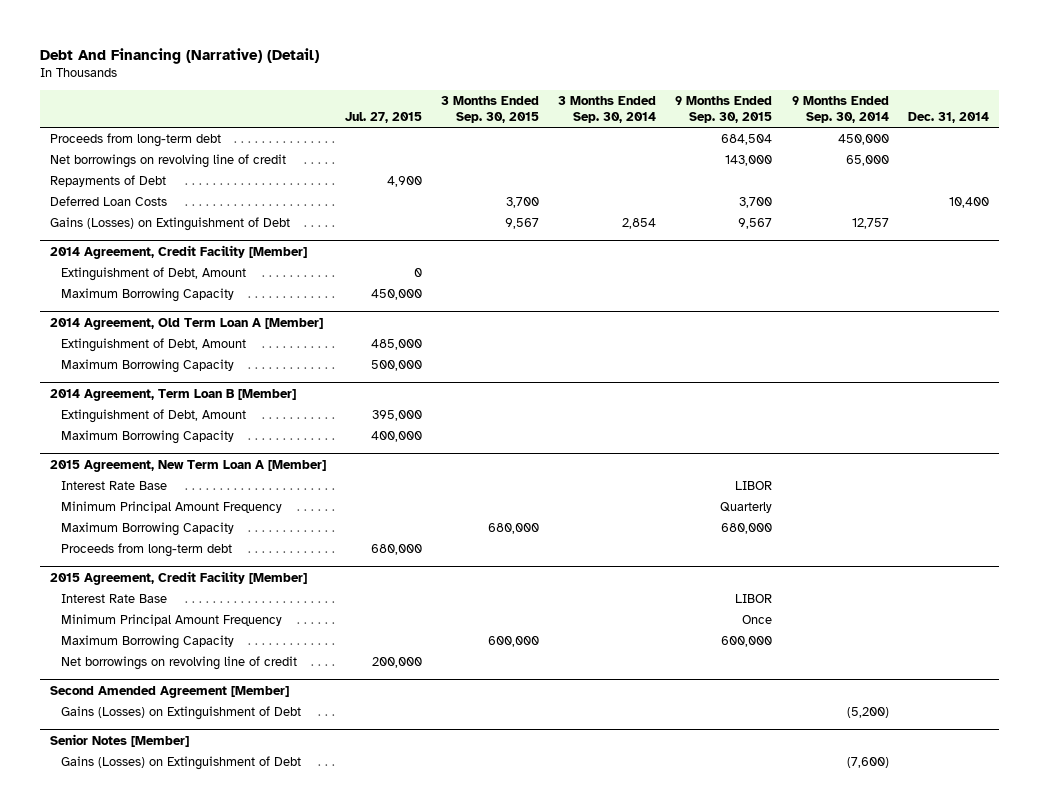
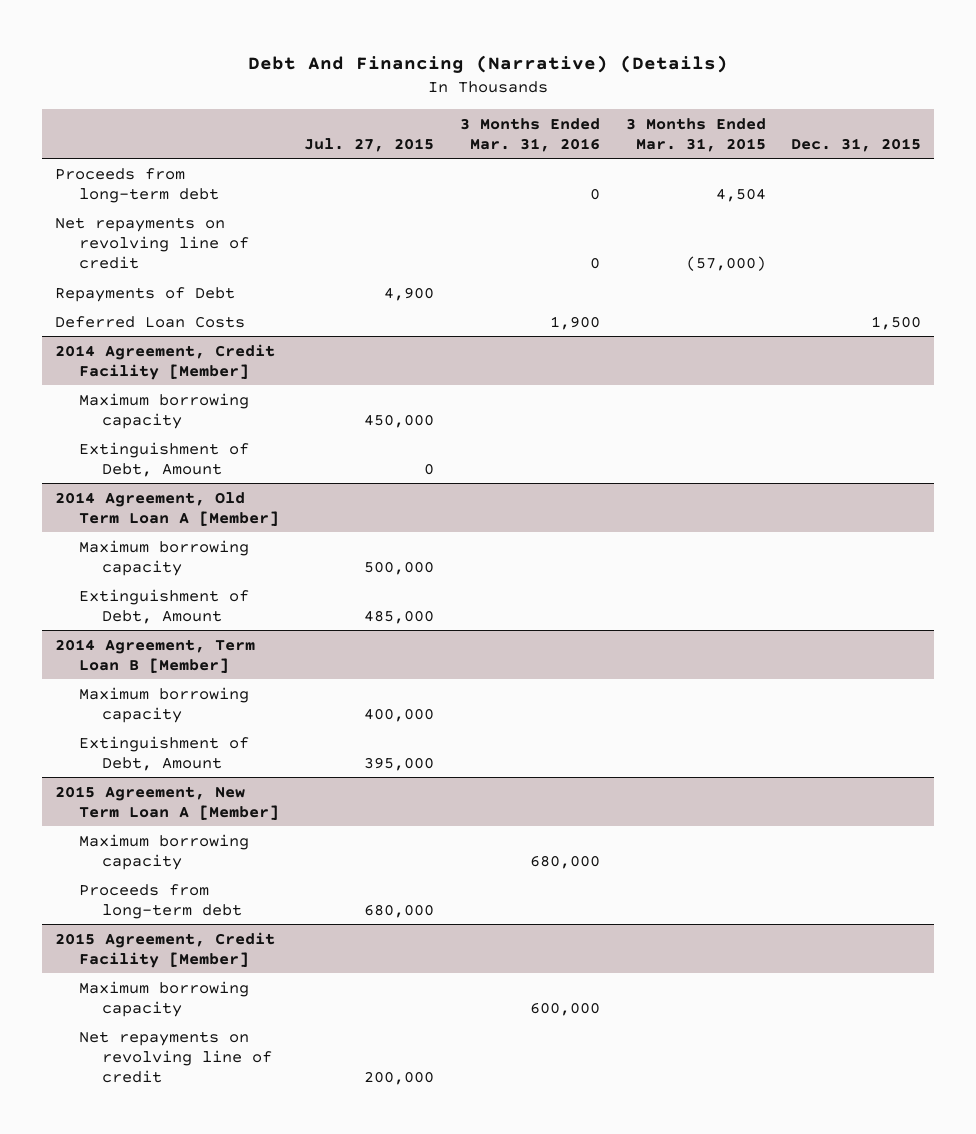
[39,47,319,64] Debt And Financing (Narrative) (Detail) -> [248,54,729,73] Debt And Financing (Narrative) (Details)
[440,96,539,124] 3 Months Ended Sep. 30, 2015 -> none
[558,96,657,124] 3 Months Ended Sep. 30, 2014 -> none
[675,96,773,124] 9 Months Ended Sep. 30, 2015 -> none
[791,96,889,124] 9 Months Ended Sep. 30, 2014 -> none
[907,112,989,124] Dec. 31, 2014 -> none
none -> [459,117,600,152] 3 Months Ended Mar. 31, 2016
none -> [625,117,766,152] 3 Months Ended Mar. 31, 2015
none -> [791,137,922,152] Dec. 31, 2015
[49,154,286,169] Net borrowings on revolving line of credit -> [54,216,249,270] Net repayments on revolving line of credit
[49,217,290,232] Gains (Losses) on Extinguishment of Debt -> none
none -> [78,392,249,429] Maximum borrowing capacity
[60,288,234,303] Maximum Borrowing Capacity -> none
none -> [78,539,249,576] Maximum borrowing capacity
[60,359,234,374] Maximum Borrowing Capacity -> none
none -> [78,686,249,723] Maximum borrowing capacity
[60,430,234,445] Maximum Borrowing Capacity -> none
[60,481,167,491] Interest Rate Base -> none
[60,501,282,514] Minimum Principal Amount Frequency -> none
[60,522,234,537] Maximum Borrowing Capacity -> [78,833,249,870] Maximum borrowing capacity
[60,594,167,604] Interest Rate Base -> none
[60,614,282,627] Minimum Principal Amount Frequency -> none
[49,685,289,698] Second Amended Agreement [Member] -> none
[60,706,301,721] Gains (Losses) on Extinguishment of Debt -> none
[49,733,189,747] Senior Notes [Member] -> none
[60,756,301,771] Gains (Losses) on Extinguishment of Debt -> none
[60,635,234,650] Maximum Borrowing Capacity -> [78,980,249,1017] Maximum borrowing capacity
[60,656,297,671] Net borrowings on revolving line of credit -> [78,1030,273,1084] Net repayments on revolving line of credit

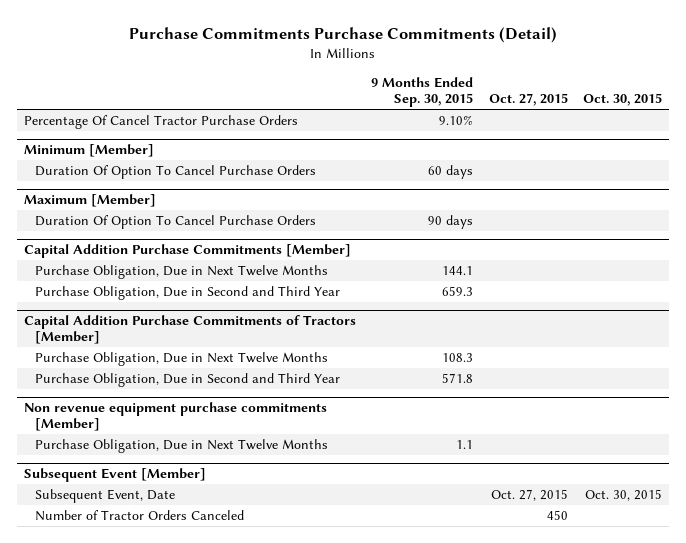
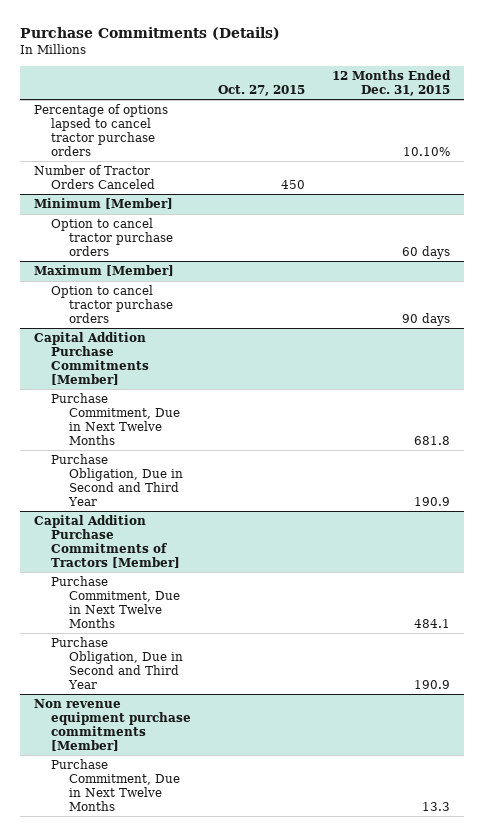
[129,26,558,43] Purchase Commitments Purchase Commitments (Detail) -> [20,27,281,41] Purchase Commitments (Details)
[371,76,474,108] 9 Months Ended Sep. 30, 2015 -> none
[582,93,662,107] Oct. 30, 2015 -> none
none -> [332,69,452,96] 12 Months Ended Dec. 31, 2015
[24,114,299,129] Percentage Of Cancel Tractor Purchase Orders -> [33,104,168,156] Percentage of options lapsed to cancel tractor purchase orders
none -> [33,165,156,189] Number of Tractor Orders Canceled
[35,164,317,179] Duration Of Option To Cancel Purchase Orders -> [51,218,173,256] Option to cancel tractor purchase orders
[35,214,317,229] Duration Of Option To Cancel Purchase Orders -> [51,285,173,323] Option to cancel tractor purchase orders
[35,264,329,279] Purchase Obligation, Due in Next Twelve Months -> [51,393,180,445] Purchase Commitment, Due in Next Twelve Months
[35,351,329,366] Purchase Obligation, Due in Next Twelve Months -> [51,576,180,628] Purchase Commitment, Due in Next Twelve Months
[24,468,207,483] Subsequent Event [Member] -> none
[35,488,176,503] Subsequent Event, Date -> none
[35,509,245,521] Number of Tractor Orders Canceled -> none
[35,438,329,453] Purchase Obligation, Due in Next Twelve Months -> [51,759,180,811] Purchase Commitment, Due in Next Twelve Months

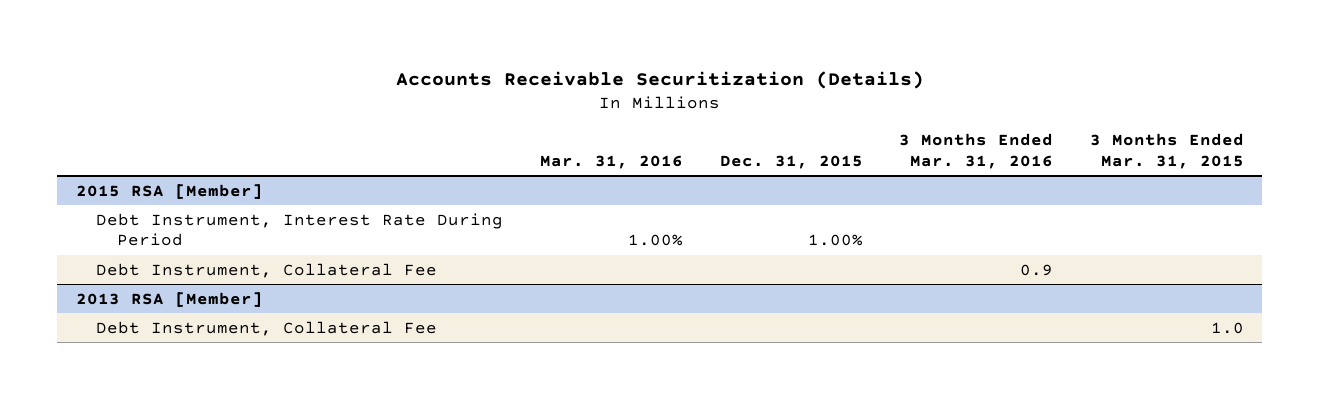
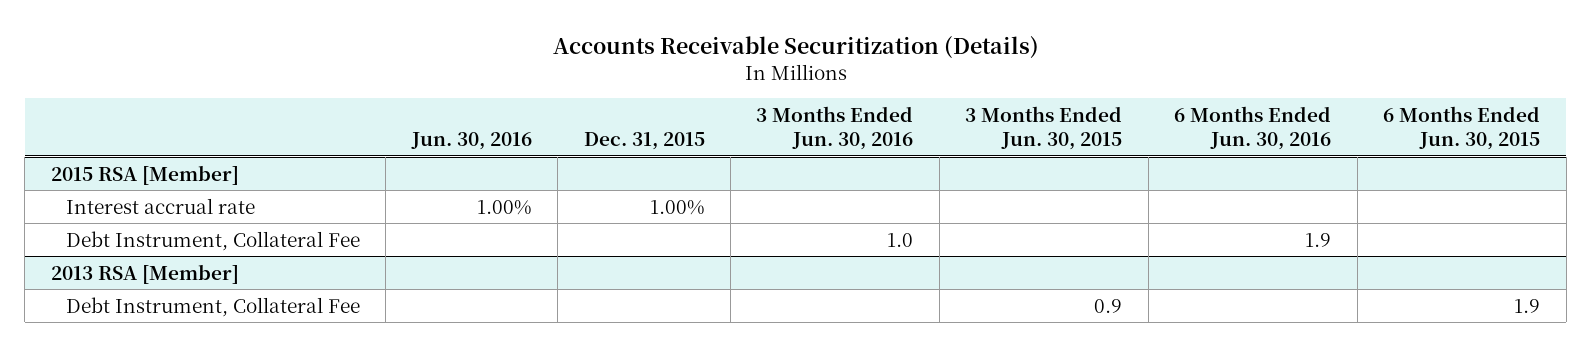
[539,154,683,169] Mar. 31, 2016 -> none
[899,133,1054,169] 3 Months Ended Mar. 31, 2016 -> none
[1089,133,1244,169] 3 Months Ended Mar. 31, 2015 -> none
none -> [410,132,532,151] Jun. 30, 2016
none -> [756,105,914,151] 3 Months Ended Jun. 30, 2016
none -> [965,105,1123,151] 3 Months Ended Jun. 30, 2015
none -> [1174,105,1332,151] 6 Months Ended Jun. 30, 2016
none -> [1383,105,1541,151] 6 Months Ended Jun. 30, 2015
[96,212,504,247] Debt Instrument, Interest Rate During Period -> [65,197,255,214] Interest accrual rate

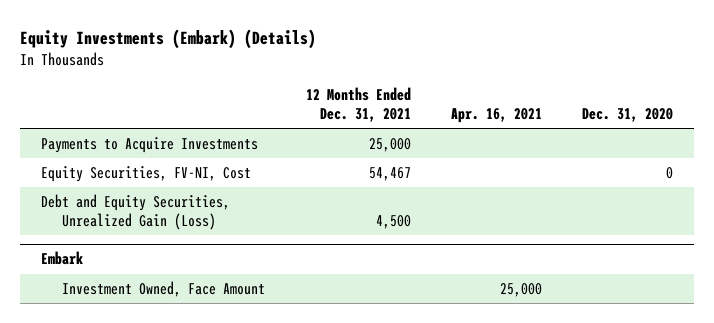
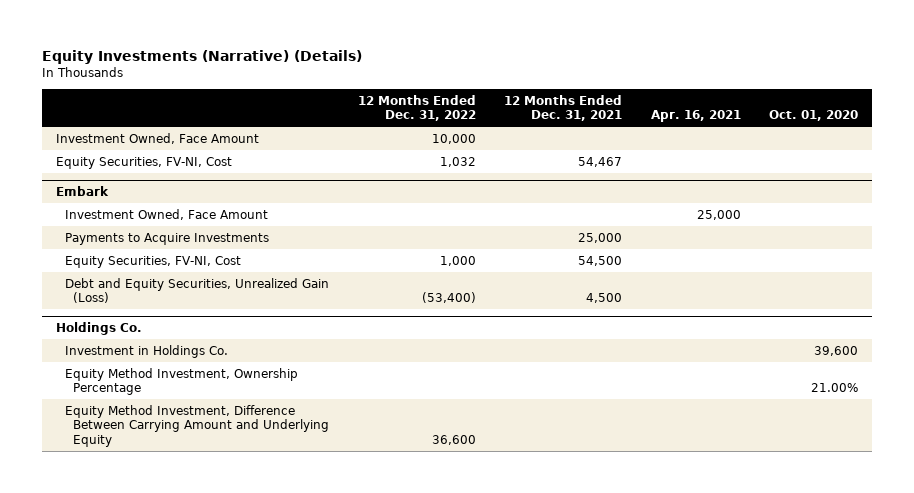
[20,29,317,50] Equity Investments (Embark) (Details) -> [41,49,362,64] Equity Investments (Narrative) (Details)
[582,107,674,122] Dec. 31, 2020 -> none
none -> [357,95,476,122] 12 Months Ended Dec. 31, 2022
none -> [769,110,859,122] Oct. 01, 2020
[40,136,258,153] Payments to Acquire Investments -> none
none -> [55,132,259,144] Investment Owned, Face Amount
[40,193,230,230] Debt and Equity Securities, Unrealized Gain (Loss) -> none
none -> [64,232,269,245] Payments to Acquire Investments
none -> [64,255,241,268] Equity Securities, FV-NI, Cost
none -> [64,277,329,304] Debt and Equity Securities, Unrealized Gain (Loss)
none -> [55,322,142,336] Holdings Co.
none -> [64,344,228,358] Investment in Holdings Co.
none -> [64,367,298,396] Equity Method Investment, Ownership Percentage
none -> [64,404,330,447] Equity Method Investment, Difference Between Carrying Amount and Underlying Equity

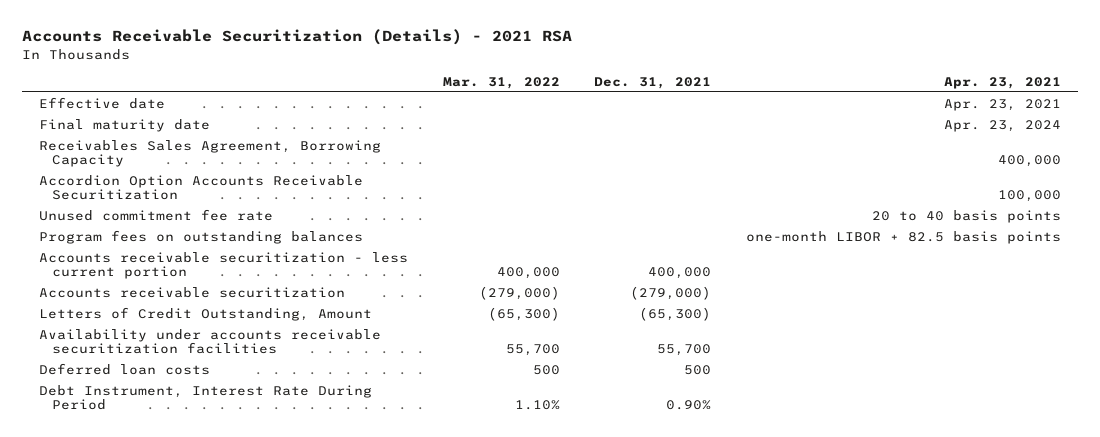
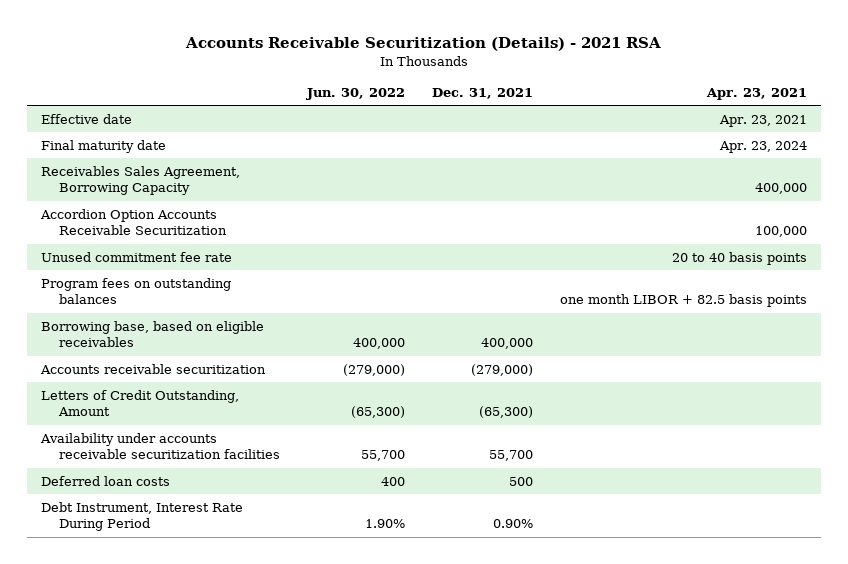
[442,76,560,89] Mar. 31, 2022 -> none
none -> [306,87,406,100] Jun. 30, 2022
[745,230,1061,244] one-month LIBOR + 82.5 basis points -> [560,294,808,308] one month LIBOR + 82.5 basis points
[39,251,409,280] Accounts receivable securitization - less current portion -> [40,320,264,348] Borrowing base, based on eligible receivables

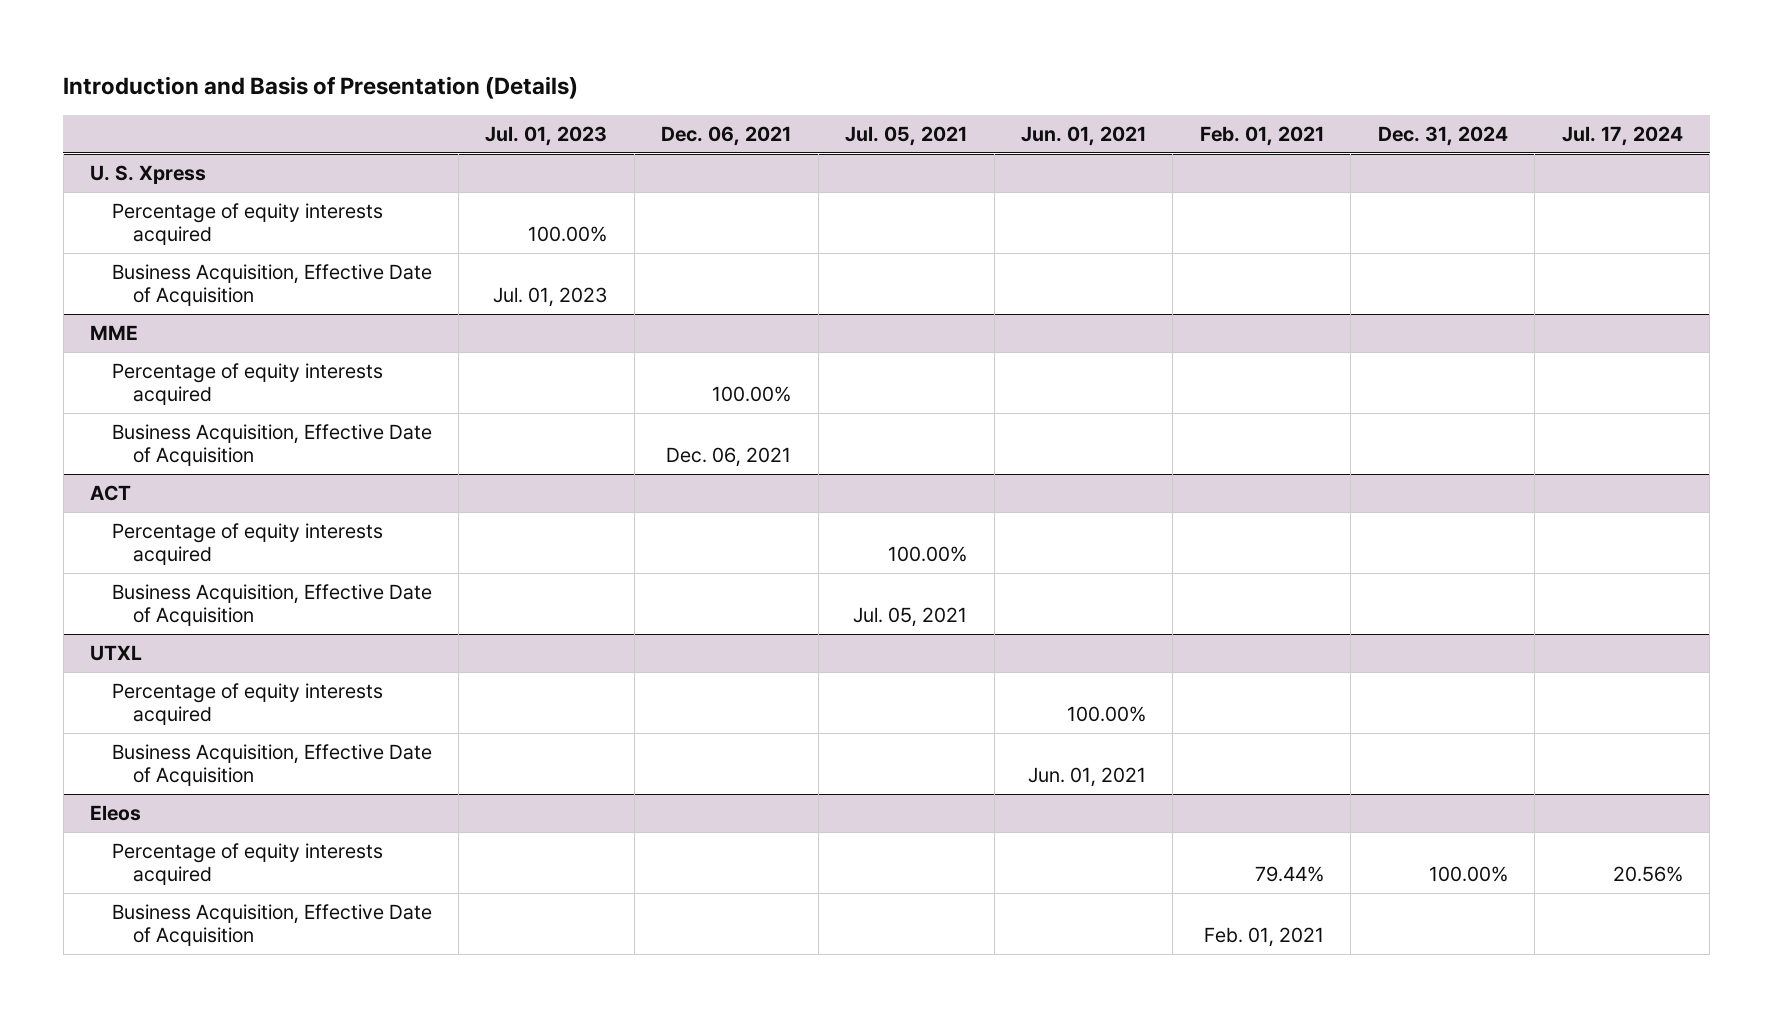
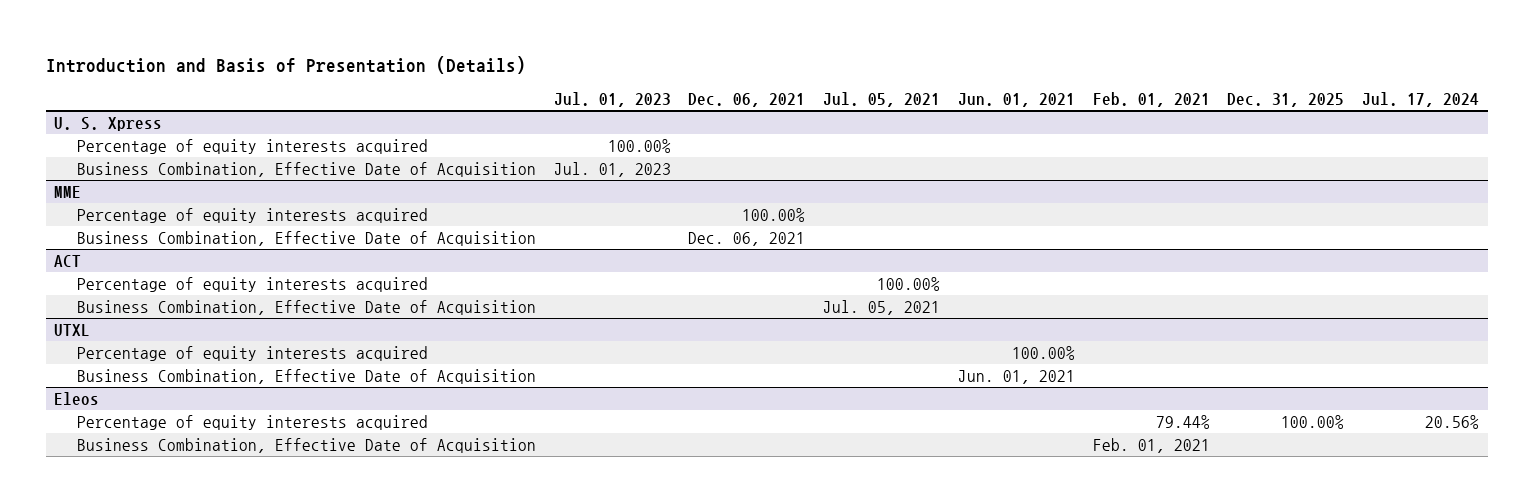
[1377,125,1508,146] Dec. 31, 2024 -> none
none -> [1227,93,1345,108] Dec. 31, 2025
[111,264,432,307] Business Acquisition, Effective Date of Acquisition -> [77,161,537,177] Business Combination, Effective Date of Acquisition
[111,424,432,467] Business Acquisition, Effective Date of Acquisition -> [77,230,537,246] Business Combination, Effective Date of Acquisition
[111,584,432,627] Business Acquisition, Effective Date of Acquisition -> [77,299,537,315] Business Combination, Effective Date of Acquisition
[111,744,432,787] Business Acquisition, Effective Date of Acquisition -> [77,368,537,384] Business Combination, Effective Date of Acquisition
[111,904,432,947] Business Acquisition, Effective Date of Acquisition -> [77,437,537,453] Business Combination, Effective Date of Acquisition

